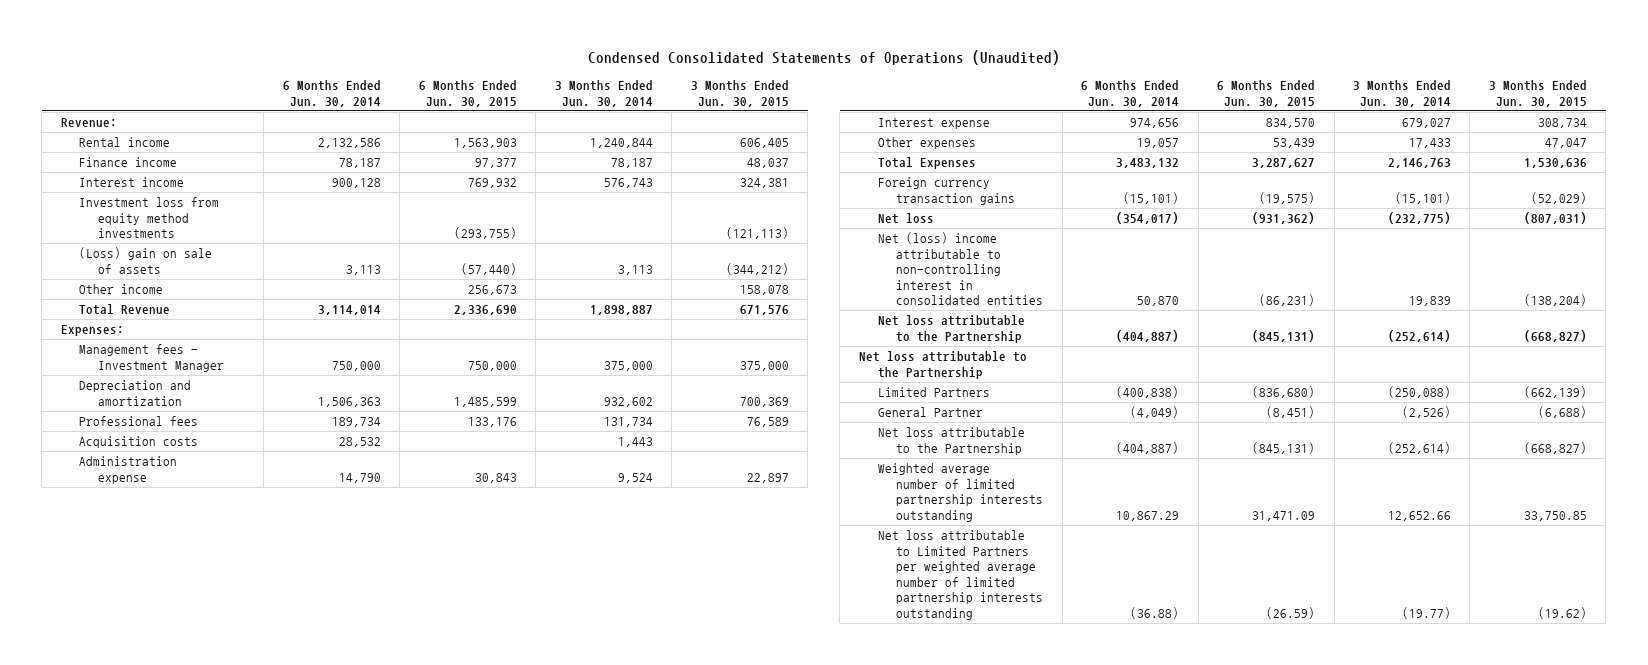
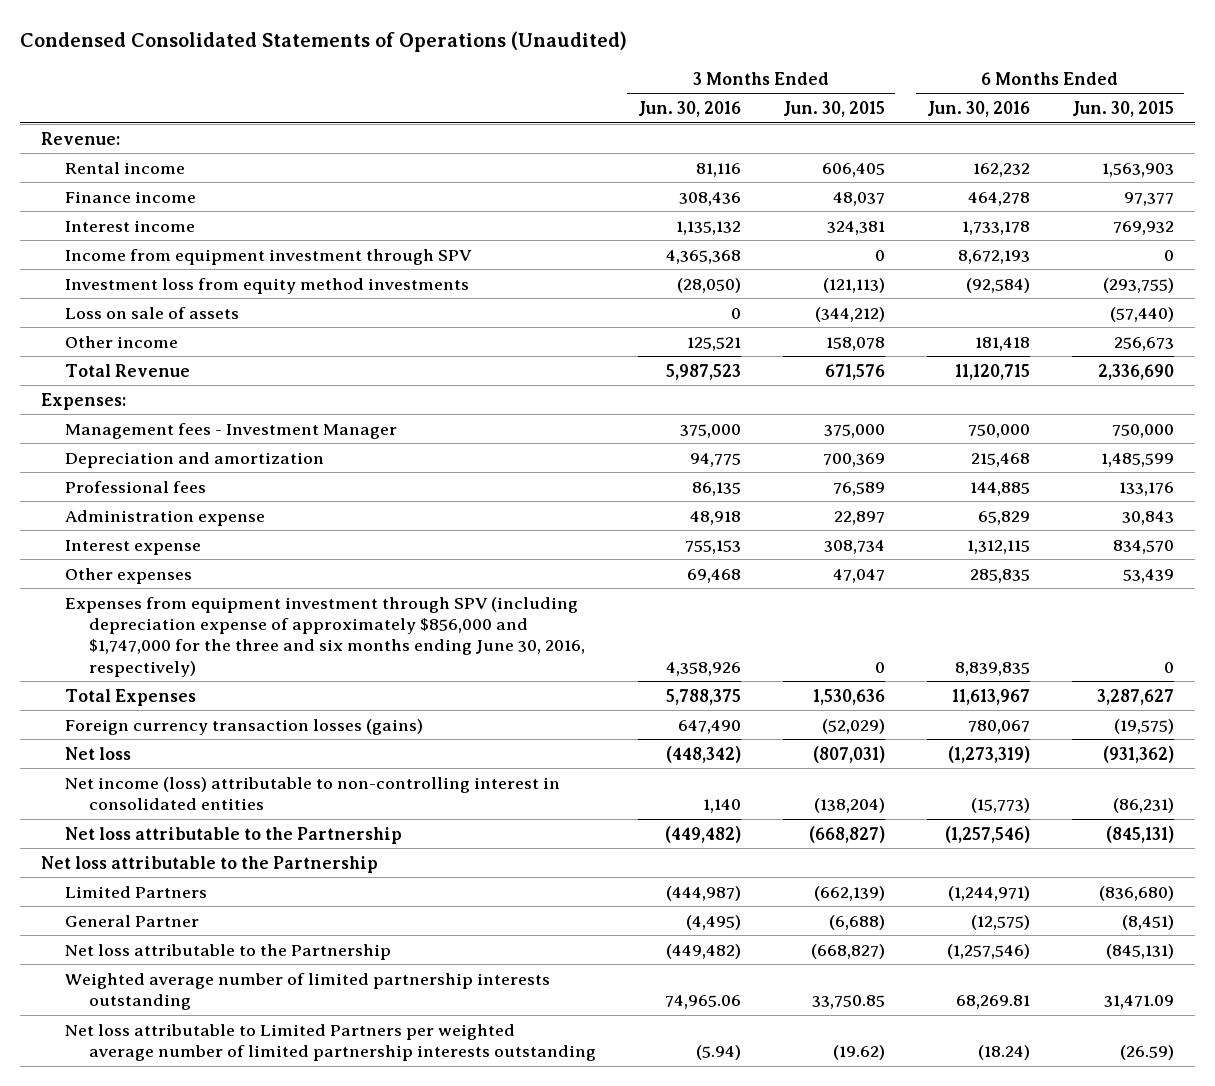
[282,80,381,107] 6 Months Ended Jun. 30, 2014 -> none
[554,80,653,107] 3 Months Ended Jun. 30, 2014 -> none
none -> [637,100,741,117] Jun. 30, 2016
none -> [926,100,1030,117] Jun. 30, 2016
none -> [64,248,472,265] Income from equipment investment through SPV
[79,247,213,274] (Loss) gain on sale of assets -> [64,306,239,319] Loss on sale of assets
[79,436,199,449] Acquisition costs -> none
none -> [64,596,585,677] Expenses from equipment investment through SPV (including depreciation expense of approximately $856,000 and $1,747,000 for the three and six months ending June 30, 2016, respectively)
[877,177,1016,205] Foreign currency transaction gains -> [64,718,423,735] Foreign currency transaction losses (gains)
[877,232,1044,306] Net (loss) income attributable to non-controlling interest in consolidated entities -> [64,776,560,810] Net income (loss) attributable to non-controlling interest in consolidated entities

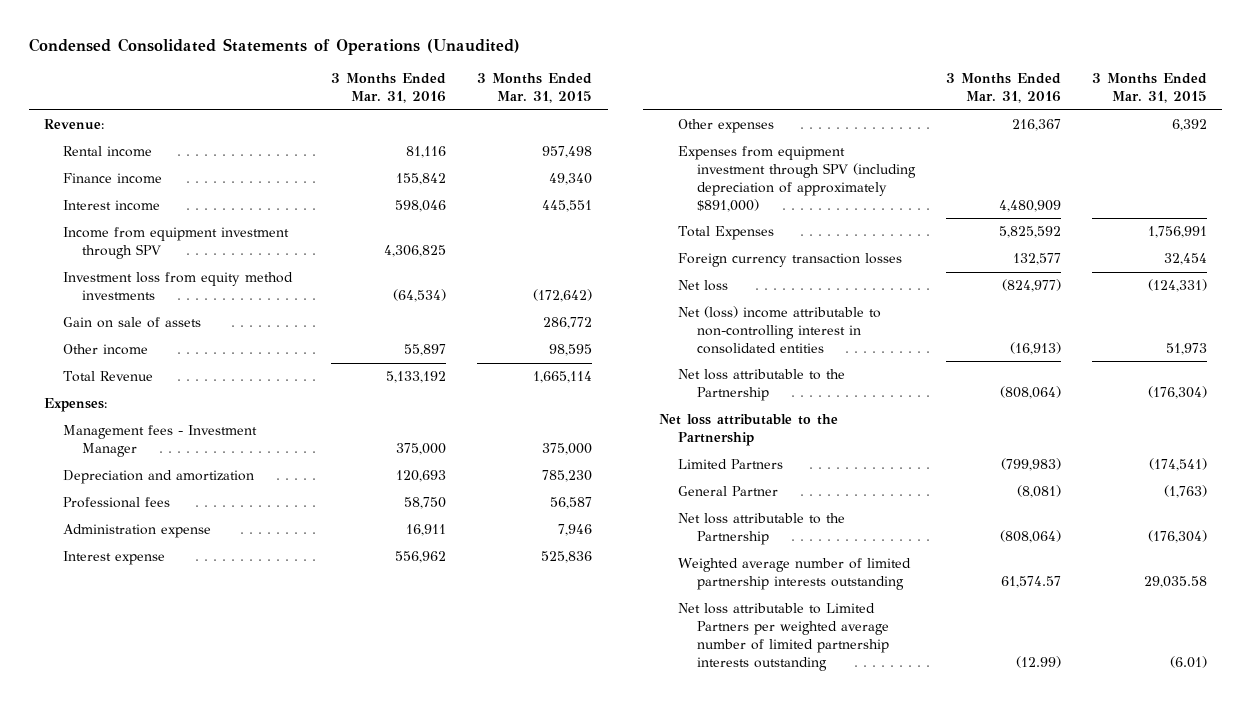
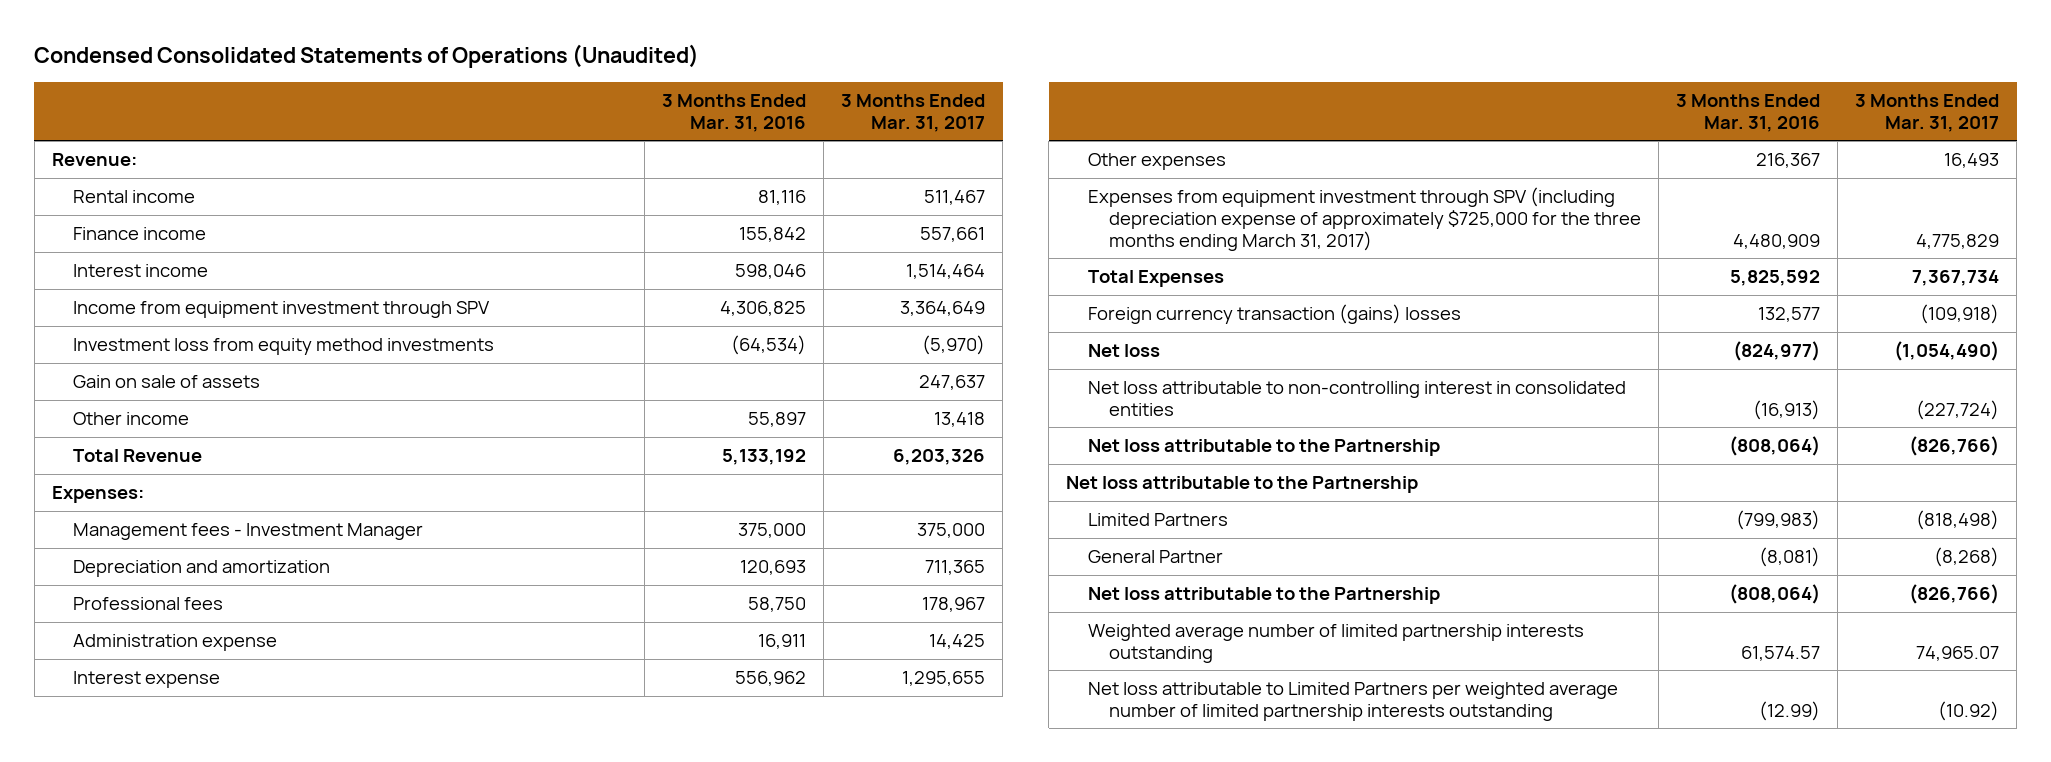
[477,73,593,104] 3 Months Ended Mar. 31, 2015 -> none
none -> [840,93,985,132] 3 Months Ended Mar. 31, 2017
[677,146,916,212] Expenses from equipment investment through SPV (including depreciation of approximately $891,000) -> [1087,187,1642,251] Expenses from equipment investment through SPV (including depreciation expense of approximately $725,000 for the three months ending March 31, 2017)
[677,253,902,268] Foreign currency transaction losses -> [1087,304,1461,325] Foreign currency transaction (gains) losses
[677,306,881,354] Net (loss) income attributable to non-controlling interest in consolidated entities -> [1087,381,1626,416] Net loss attributable to non-controlling interest in consolidated entities

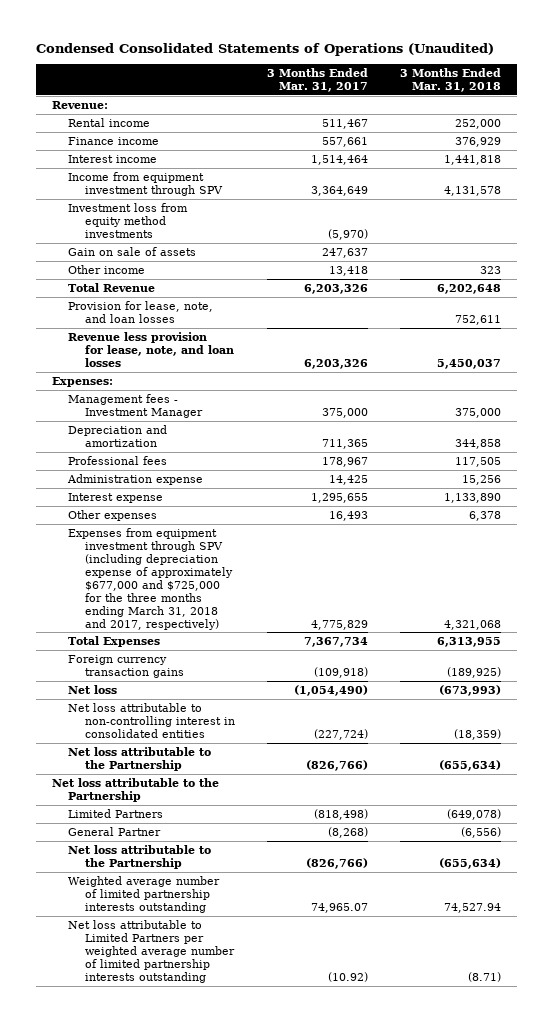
[661,93,806,132] 3 Months Ended Mar. 31, 2016 -> none
none -> [399,68,501,93] 3 Months Ended Mar. 31, 2018
none -> [68,301,214,323] Provision for lease, note, and loan losses
none -> [68,332,235,367] Revenue less provision for lease, note, and loan losses
[1087,187,1642,251] Expenses from equipment investment through SPV (including depreciation expense of approximately $725,000 for the three months ending March 31, 2017) -> [68,528,234,630] Expenses from equipment investment through SPV (including depreciation expense of approximately $677,000 and $725,000 for the three months ending March 31, 2018 and 2017, respectively)
[1087,304,1461,325] Foreign currency transaction (gains) losses -> [68,655,185,678] Foreign currency transaction gains

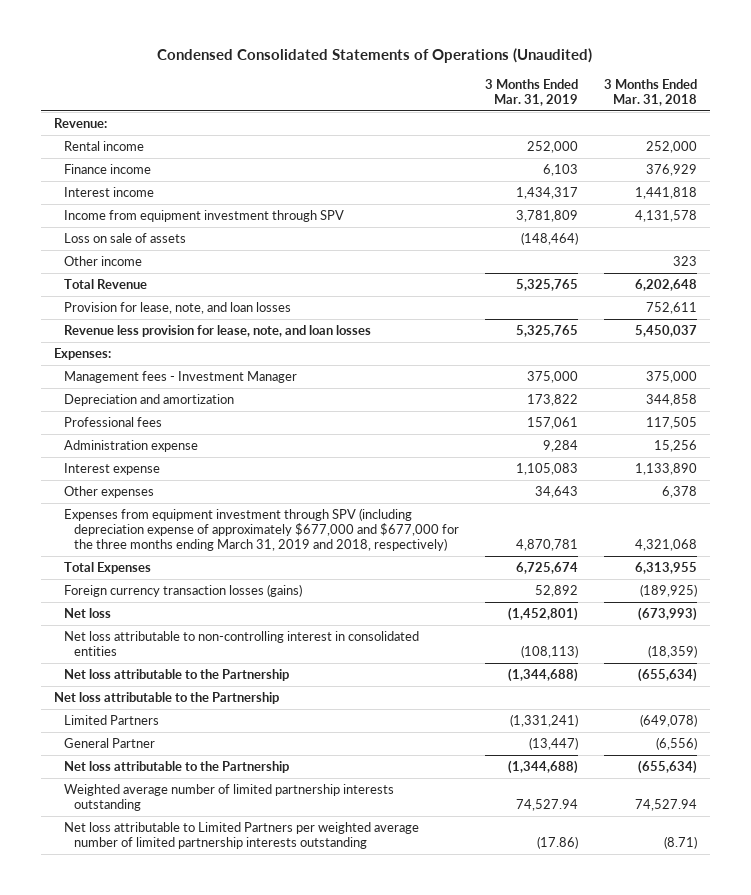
[267,68,369,93] 3 Months Ended Mar. 31, 2017 -> none
none -> [485,78,579,106] 3 Months Ended Mar. 31, 2019
[68,203,189,238] Investment loss from equity method investments -> none
[68,247,197,257] Gain on sale of assets -> [64,232,187,243] Loss on sale of assets
[68,528,234,630] Expenses from equipment investment through SPV (including depreciation expense of approximately $677,000 and $725,000 for the three months ending March 31, 2018 and 2017, respectively) -> [64,507,460,552] Expenses from equipment investment through SPV (including depreciation expense of approximately $677,000 and $677,000 for the three months ending March 31, 2019 and 2018, respectively)
[68,655,185,678] Foreign currency transaction gains -> [64,583,303,597] Foreign currency transaction losses (gains)

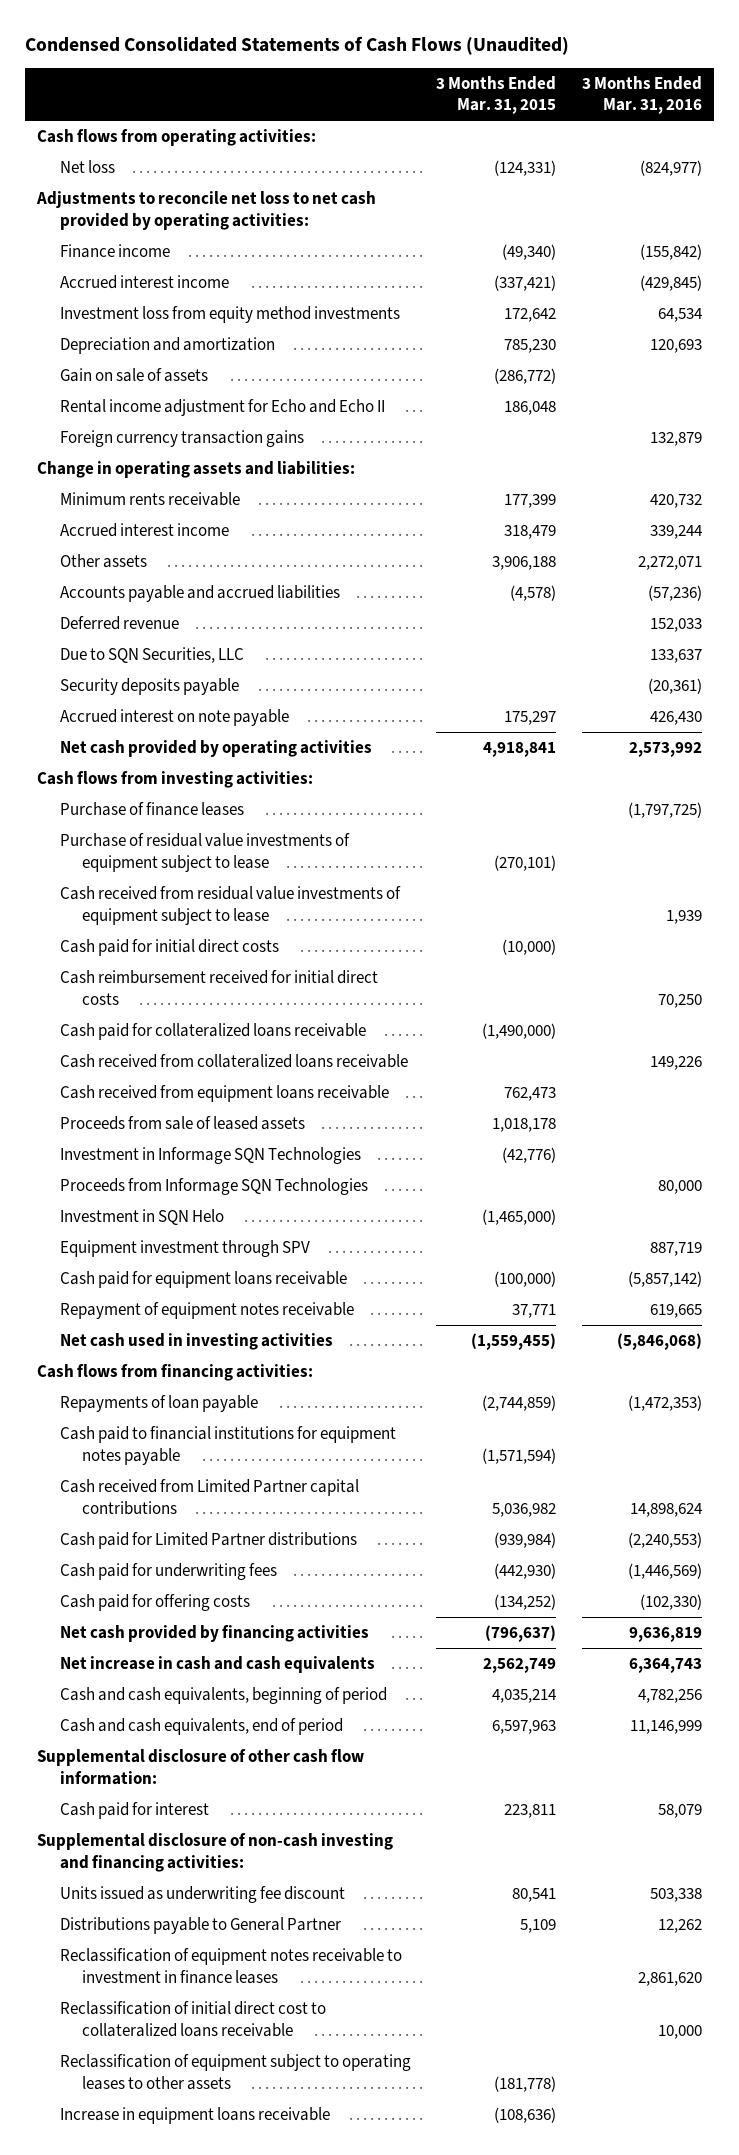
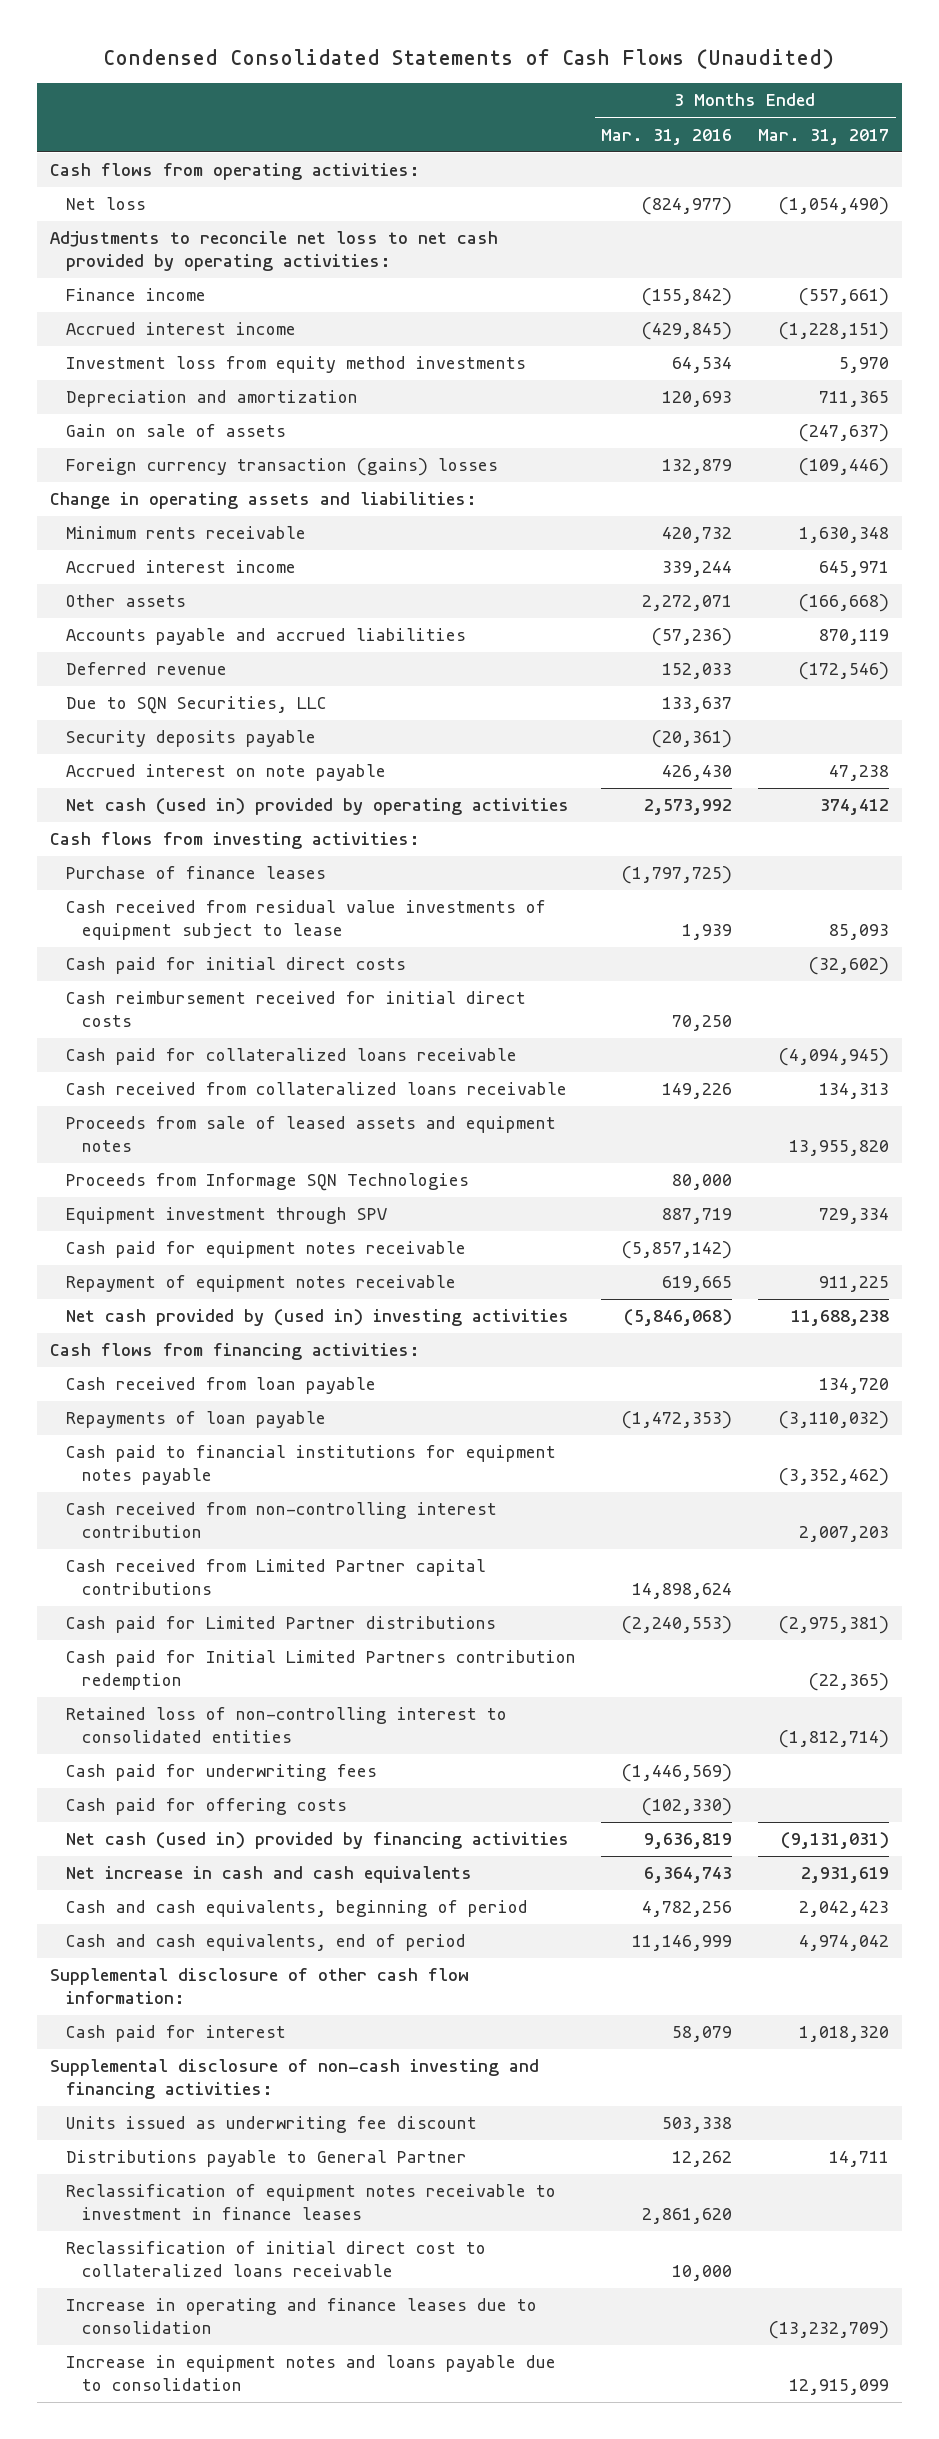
[436,75,557,115] 3 Months Ended Mar. 31, 2015 -> none
none -> [758,128,890,145] Mar. 31, 2017
[59,399,385,417] Rental income adjustment for Echo and Echo II -> none
[59,430,304,448] Foreign currency transaction gains -> [65,458,498,477] Foreign currency transaction (gains) losses
[59,740,372,758] Net cash provided by operating activities -> [65,798,569,816] Net cash (used in) provided by operating activities
[59,833,350,872] Purchase of residual value investments of equipment subject to lease -> none
[59,1085,389,1103] Cash received from equipment loans receivable -> none
[59,1147,361,1165] Investment in Informage SQN Technologies -> none
[59,1116,305,1131] Proceeds from sale of leased assets -> [65,1116,556,1152] Proceeds from sale of leased assets and equipment notes
[59,1209,224,1226] Investment in SQN Helo -> none
[59,1271,347,1289] Cash paid for equipment loans receivable -> [65,1241,466,1259] Cash paid for equipment notes receivable
[59,1333,333,1351] Net cash used in investing activities -> [65,1309,569,1327] Net cash provided by (used in) investing activities
none -> [65,1377,376,1395] Cash received from loan payable
none -> [65,1502,497,1538] Cash received from non-controlling interest contribution
none -> [65,1650,576,1690] Cash paid for Initial Limited Partners contribution redemption
none -> [65,1707,507,1743] Retained loss of non-controlling interest to consolidated entities
[59,1625,369,1643] Net cash provided by financing activities -> [65,1832,569,1850] Net cash (used in) provided by financing activities
[59,2054,411,2090] Reclassification of equipment subject to operating leases to other assets -> none
[59,2107,330,2125] Increase in equipment loans receivable -> none
none -> [65,2298,537,2334] Increase in operating and finance leases due to consolidation
none -> [65,2355,556,2391] Increase in equipment notes and loans payable due to consolidation

